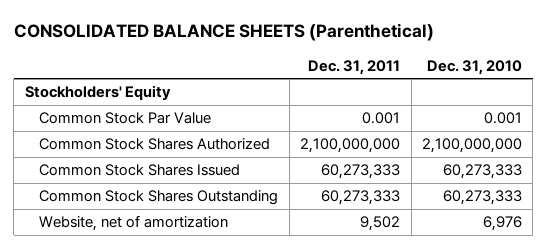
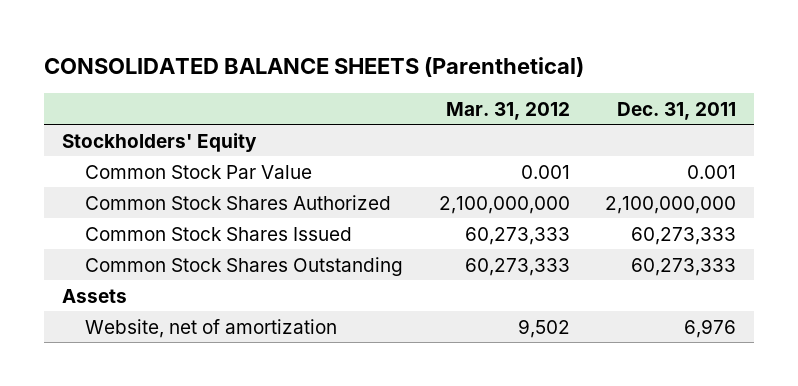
[426,59,522,75] Dec. 31, 2010 -> none
none -> [445,101,570,120] Mar. 31, 2012
none -> [62,288,128,303] Assets
[360,216,401,232] 9,502 -> [684,318,737,338] 6,976

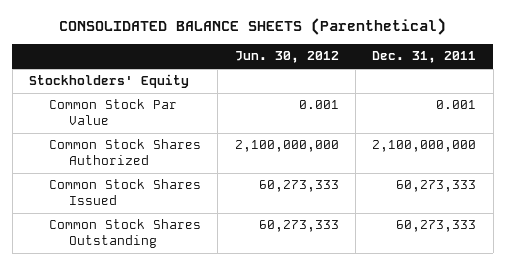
[445,101,570,120] Mar. 31, 2012 -> none
none -> [234,51,339,64] Jun. 30, 2012
[62,288,128,303] Assets -> none
[85,318,338,338] Website, net of amortization -> none

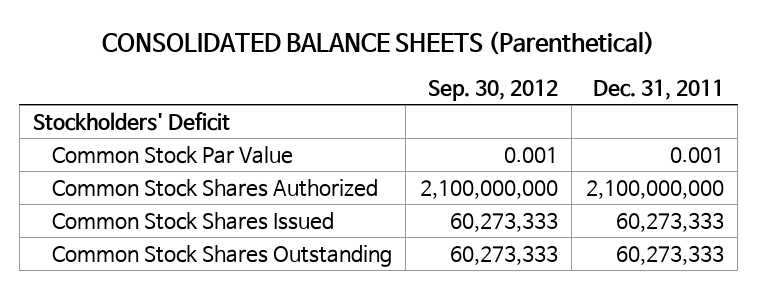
[234,51,339,64] Jun. 30, 2012 -> none
none -> [427,79,558,102] Sep. 30, 2012
[28,74,189,89] Stockholders' Equity -> [33,111,231,131] Stockholders' Deficit

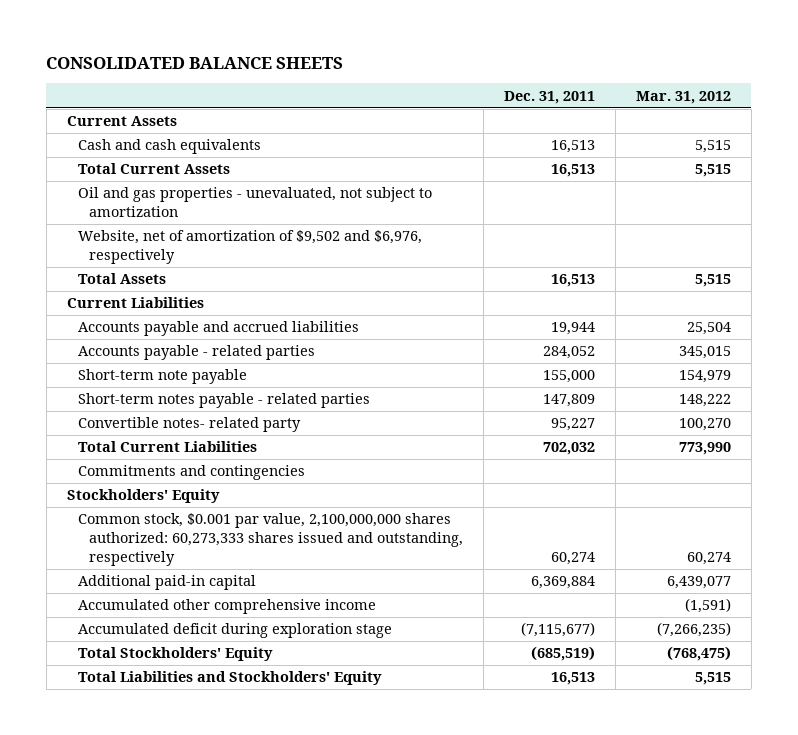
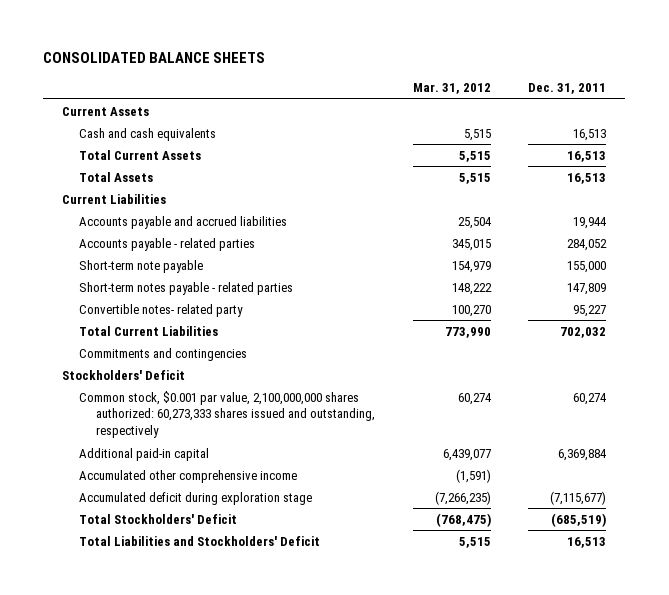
[77,187,432,218] Oil and gas properties - unevaluated, not subject to amortization -> none
[77,230,422,265] Website, net of amortization of $9,502 and $6,976, respectively -> none
[66,489,220,504] Stockholders' Equity -> [62,369,186,380] Stockholders' Deficit
[77,647,273,662] Total Stockholders' Equity -> [79,513,238,524] Total Stockholders' Deficit
[77,671,382,686] Total Liabilities and Stockholders' Equity -> [79,535,321,546] Total Liabilities and Stockholders' Deficit

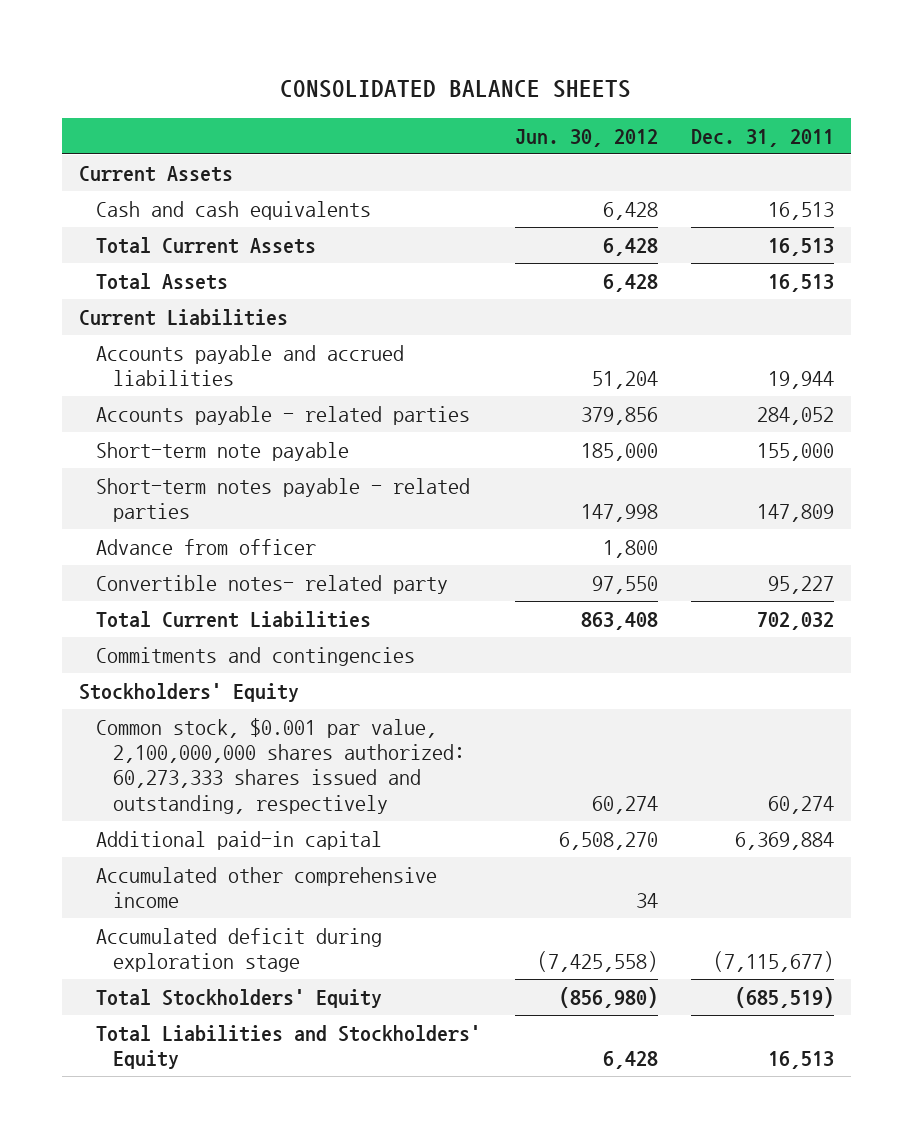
[412,83,491,95] Mar. 31, 2012 -> none
none -> [514,128,658,147] Jun. 30, 2012
none -> [96,538,317,555] Advance from officer
[62,369,186,380] Stockholders' Deficit -> [78,682,299,702] Stockholders' Equity
[79,513,238,524] Total Stockholders' Deficit -> [96,988,383,1008] Total Stockholders' Equity
[79,535,321,546] Total Liabilities and Stockholders' Deficit -> [96,1024,482,1070] Total Liabilities and Stockholders' Equity

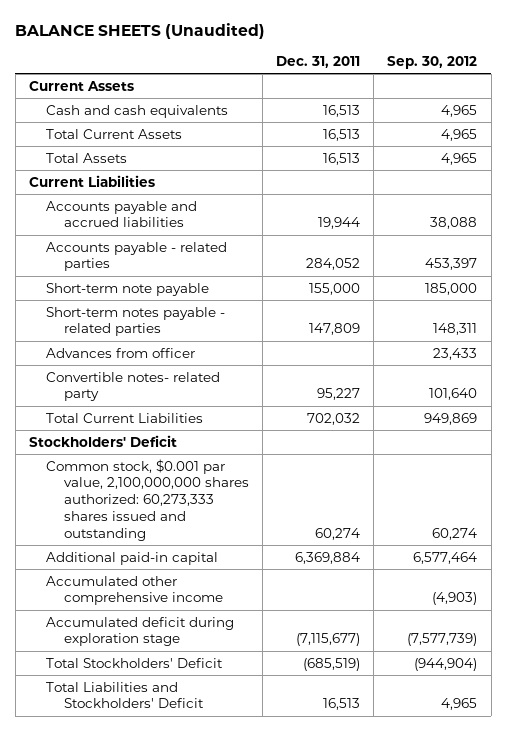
[280,79,632,98] CONSOLIDATED BALANCE SHEETS -> [15,23,266,40] BALANCE SHEETS (Unaudited)
[514,128,658,147] Jun. 30, 2012 -> none
none -> [387,55,478,69] Sep. 30, 2012
[96,538,317,555] Advance from officer -> [46,347,196,358] Advances from officer
[96,646,416,666] Commitments and contingencies -> none
[78,682,299,702] Stockholders' Equity -> [29,434,178,447] Stockholders' Deficit
[96,717,466,814] Common stock, $0.001 par value, 2,100,000,000 shares authorized: 60,273,333 shares issued and outstanding, respectively -> [46,458,249,541] Common stock, $0.001 par value, 2,100,000,000 shares authorized: 60,273,333 shares issued and outstanding
[96,988,383,1008] Total Stockholders' Equity -> [46,657,224,668] Total Stockholders' Deficit
[96,1024,482,1070] Total Liabilities and Stockholders' Equity -> [46,681,204,709] Total Liabilities and Stockholders' Deficit

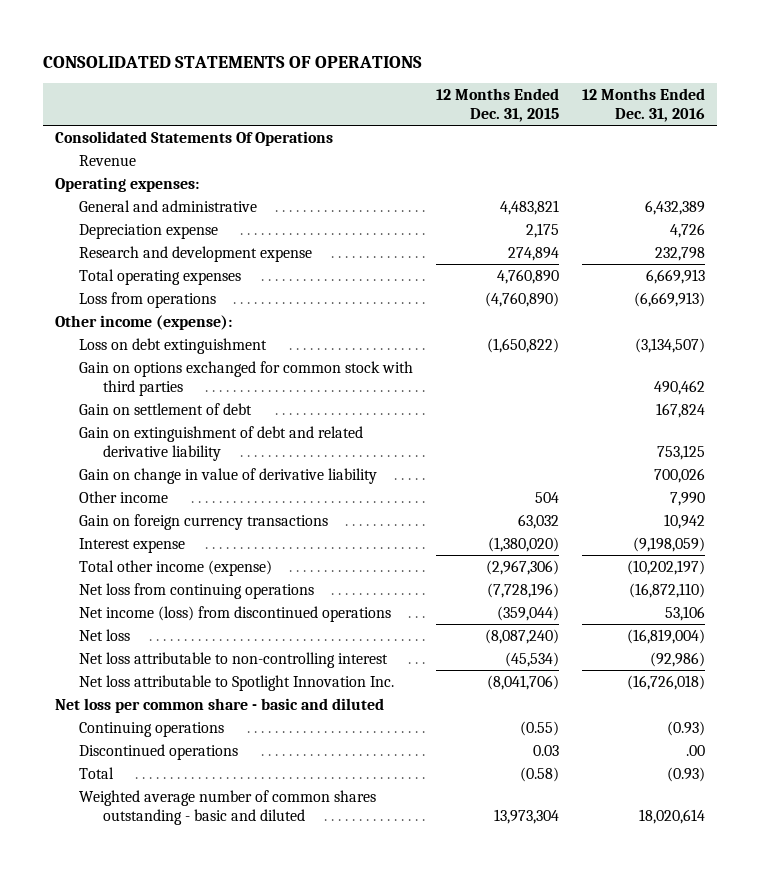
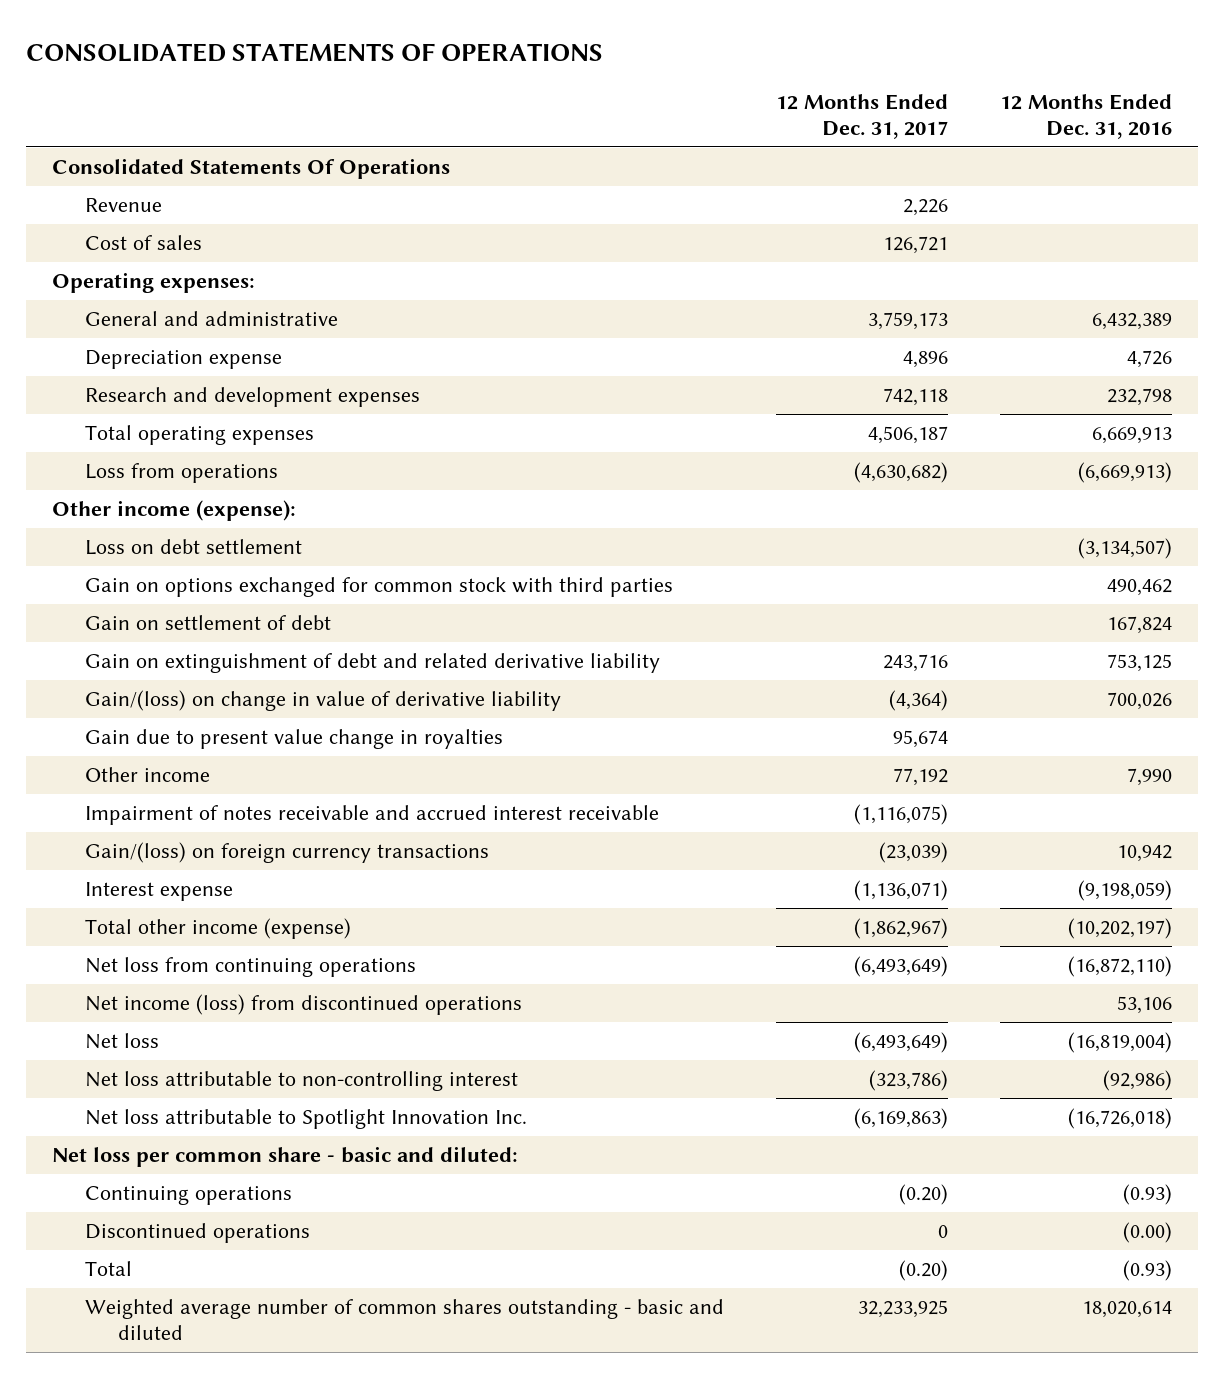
[436,88,560,122] 12 Months Ended Dec. 31, 2015 -> none
none -> [776,93,949,139] 12 Months Ended Dec. 31, 2017
none -> [85,235,203,251] Cost of sales
[79,245,313,262] Research and development expense -> [85,387,421,408] Research and development expenses
[79,337,268,354] Loss on debt extinguishment -> [85,539,303,556] Loss on debt settlement
[79,467,378,484] Gain on change in value of derivative liability -> [85,690,562,712] Gain/(loss) on change in value of derivative liability
none -> [85,729,504,750] Gain due to present value change in royalties
none -> [85,805,660,826] Impairment of notes receivable and accrued interest receivable
[79,513,329,530] Gain on foreign currency transactions -> [85,842,490,864] Gain/(loss) on foreign currency transactions
[54,697,384,713] Net loss per common share - basic and diluted -> [52,1146,519,1168] Net loss per common share - basic and diluted:
[686,744,706,756] .00 -> [1123,1222,1173,1244] (0.00)

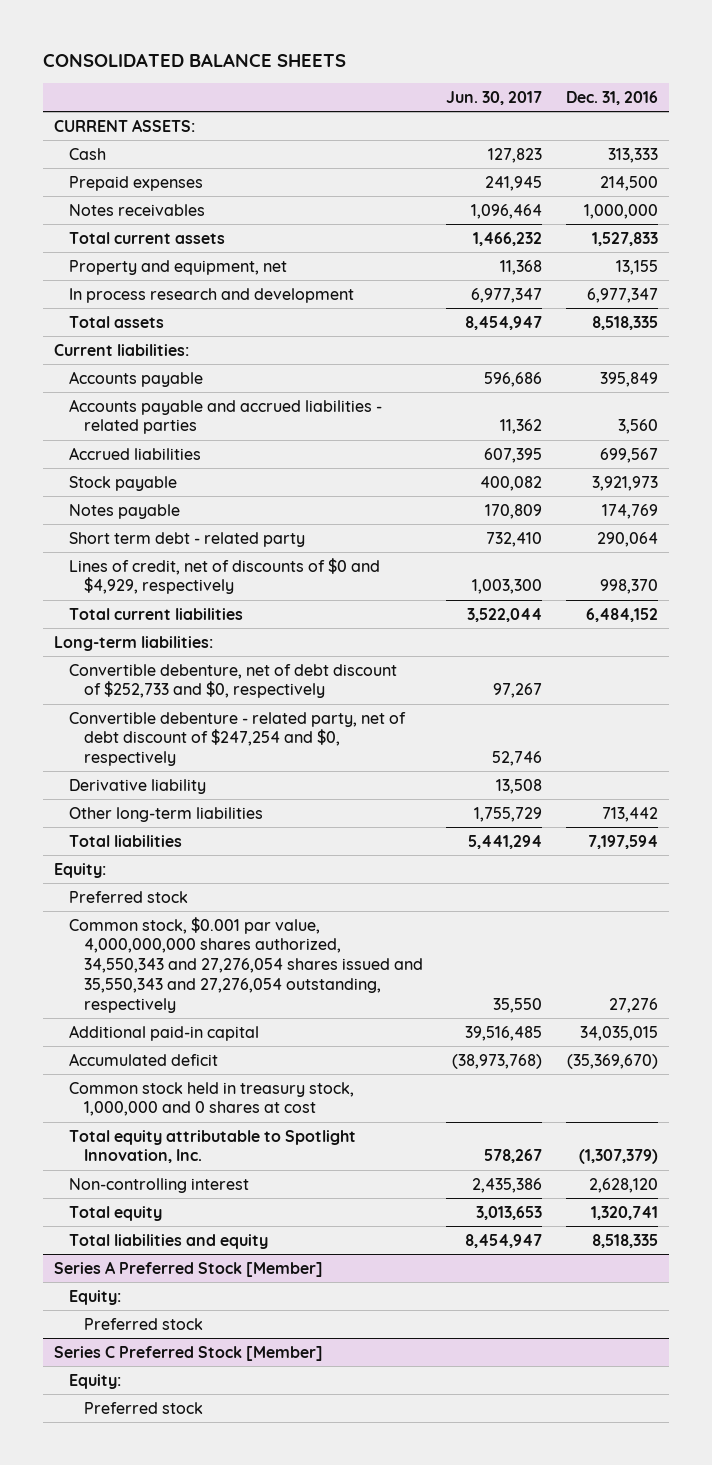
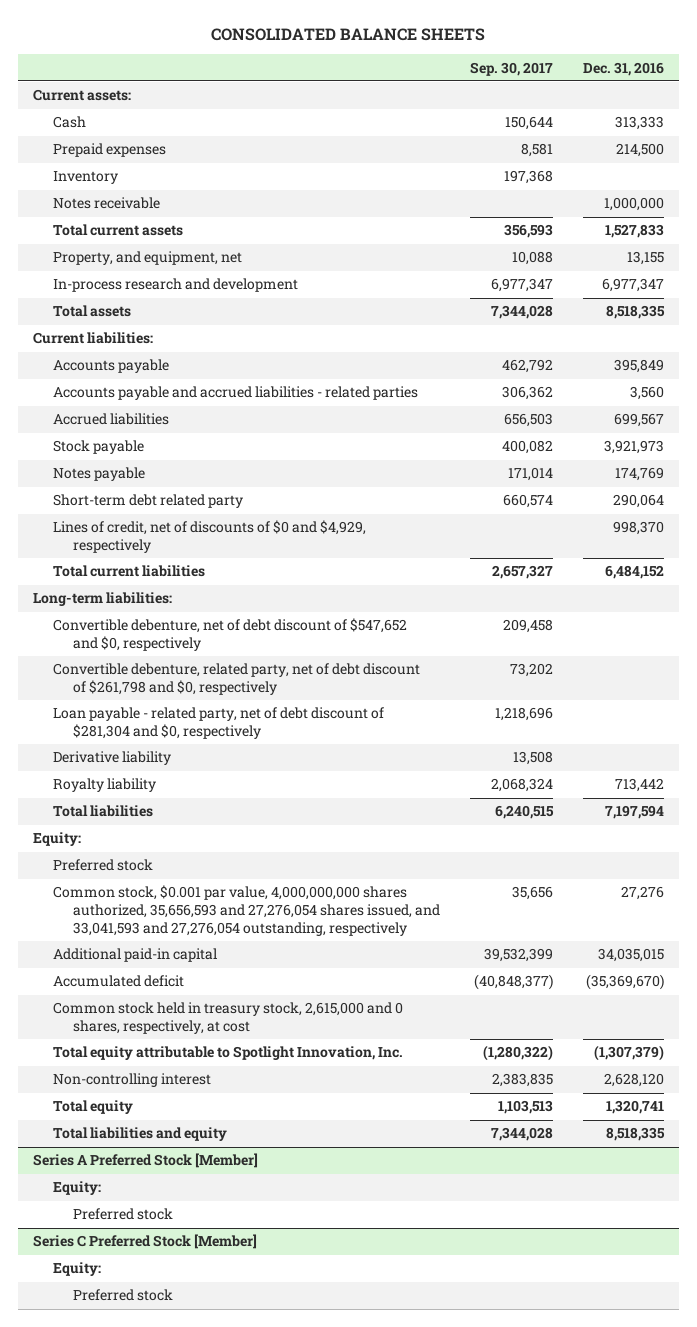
[446,91,543,106] Jun. 30, 2017 -> none
none -> [470,61,554,76] Sep. 30, 2017
[54,118,196,132] CURRENT ASSETS: -> [33,89,132,102] Current assets:
none -> [53,171,119,185] Inventory
[68,203,205,216] Notes receivables -> [53,197,161,210] Notes receivable
[68,259,287,275] Property and equipment, net -> [53,251,243,266] Property, and equipment, net
[68,287,354,303] In process research and development -> [53,278,299,293] In-process research and development
[68,531,305,547] Short term debt - related party -> [53,494,244,509] Short-term debt related party
[68,663,397,699] Convertible debenture, net of debt discount of $252,733 and $0, respectively -> [53,618,408,652] Convertible debenture, net of debt discount of $547,652 and $0, respectively
[68,711,406,767] Convertible debenture - related party, net of debt discount of $247,254 and $0, respectively -> [53,663,421,696] Convertible debenture, related party, net of debt discount of $261,798 and $0, respectively
none -> [53,707,385,740] Loan payable - related party, net of debt discount of $281,304 and $0, respectively
[68,806,263,822] Other long-term liabilities -> [53,778,157,793] Royalty liability
[68,916,423,1013] Common stock, $0.001 par value, 4,000,000,000 shares authorized, 34,550,343 and 27,276,054 shares issued and 35,550,343 and 27,276,054 outstanding, respectively -> [53,885,441,936] Common stock, $0.001 par value, 4,000,000,000 shares authorized, 35,656,593 and 27,276,054 shares issued, and 33,041,593 and 27,276,054 outstanding, respectively
[68,1081,354,1117] Common stock held in treasury stock, 1,000,000 and 0 shares at cost -> [53,1002,404,1035] Common stock held in treasury stock, 2,615,000 and 0 shares, respectively, at cost

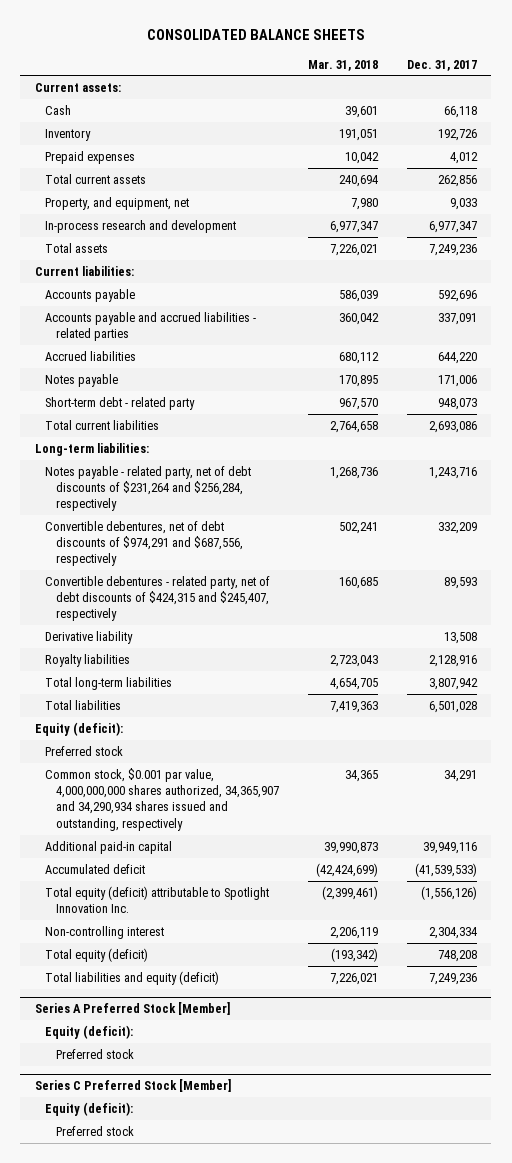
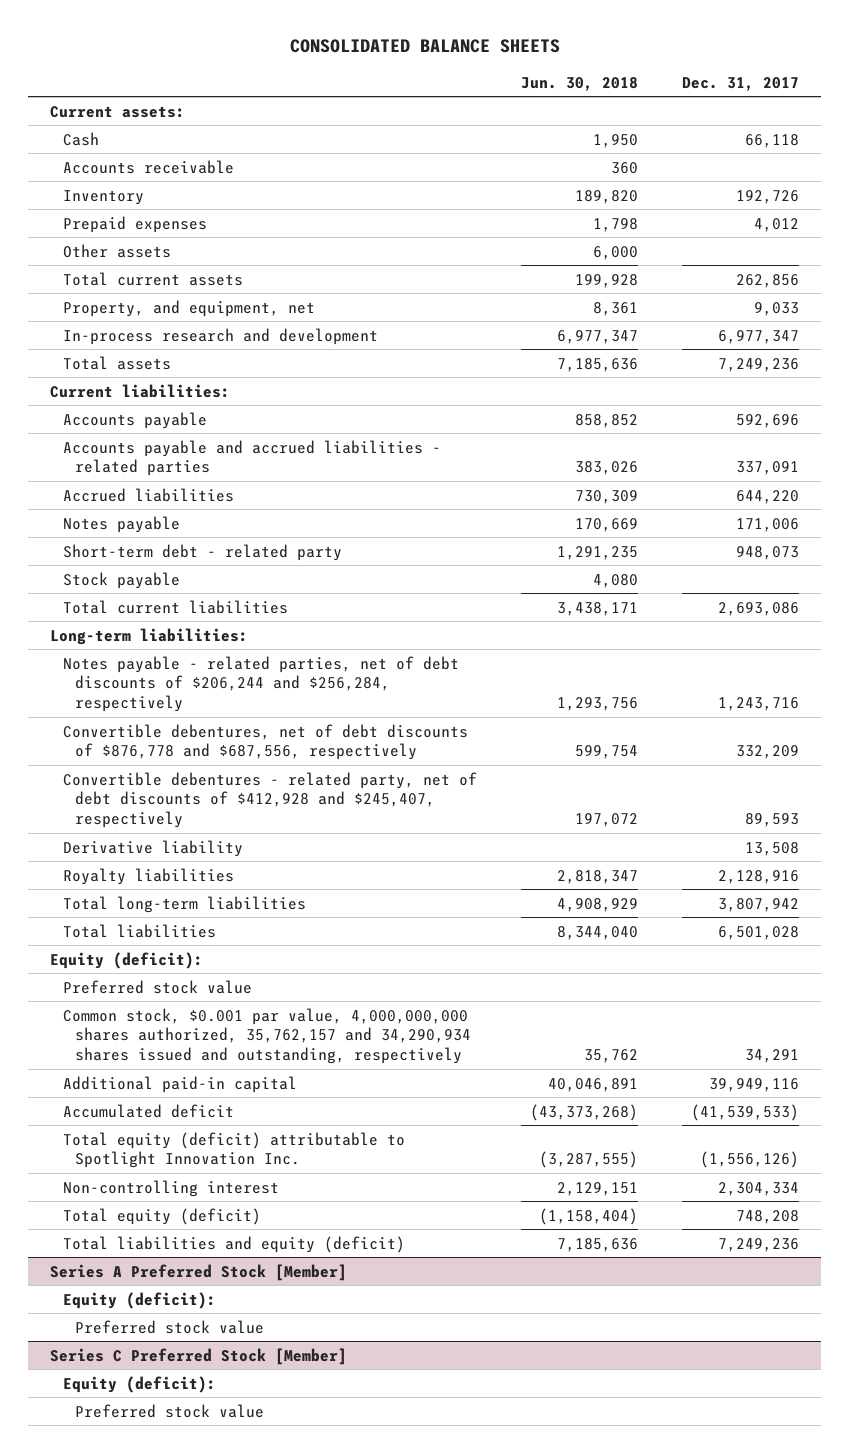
[307,59,378,71] Mar. 31, 2018 -> none
none -> [520,76,638,91] Jun. 30, 2018
none -> [62,159,234,174] Accounts receivable
none -> [62,243,171,258] Other assets
none -> [62,571,180,589] Stock payable
[45,465,252,512] Notes payable - related party, net of debt discounts of $231,264 and $256,284, respectively -> [62,655,459,713] Notes payable - related parties, net of debt discounts of $206,244 and $256,284, respectively
[45,520,243,567] Convertible debentures, net of debt discounts of $974,291 and $687,556, respectively -> [62,723,468,761] Convertible debentures, net of debt discounts of $876,778 and $687,556, respectively
[45,575,271,622] Convertible debentures - related party, net of debt discounts of $424,315 and $245,407, respectively -> [62,771,477,829] Convertible debentures - related party, net of debt discounts of $412,928 and $245,407, respectively
[45,745,124,756] Preferred stock -> [62,979,252,994] Preferred stock value
[45,767,279,831] Common stock, $0.001 par value, 4,000,000,000 shares authorized, 34,365,907 and 34,290,934 shares issued and outstanding, respectively -> [62,1007,472,1065] Common stock, $0.001 par value, 4,000,000,000 shares authorized, 35,762,157 and 34,290,934 shares issued and outstanding, respectively
[55,1048,134,1059] Preferred stock -> [75,1319,265,1334] Preferred stock value
[55,1125,134,1136] Preferred stock -> [75,1403,265,1418] Preferred stock value

